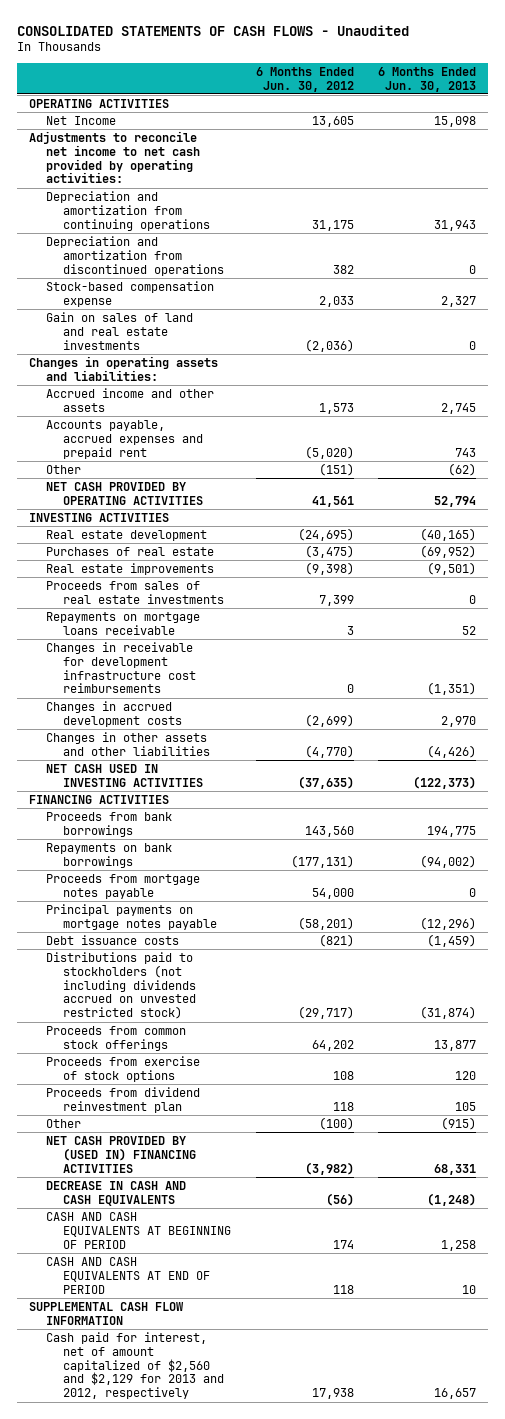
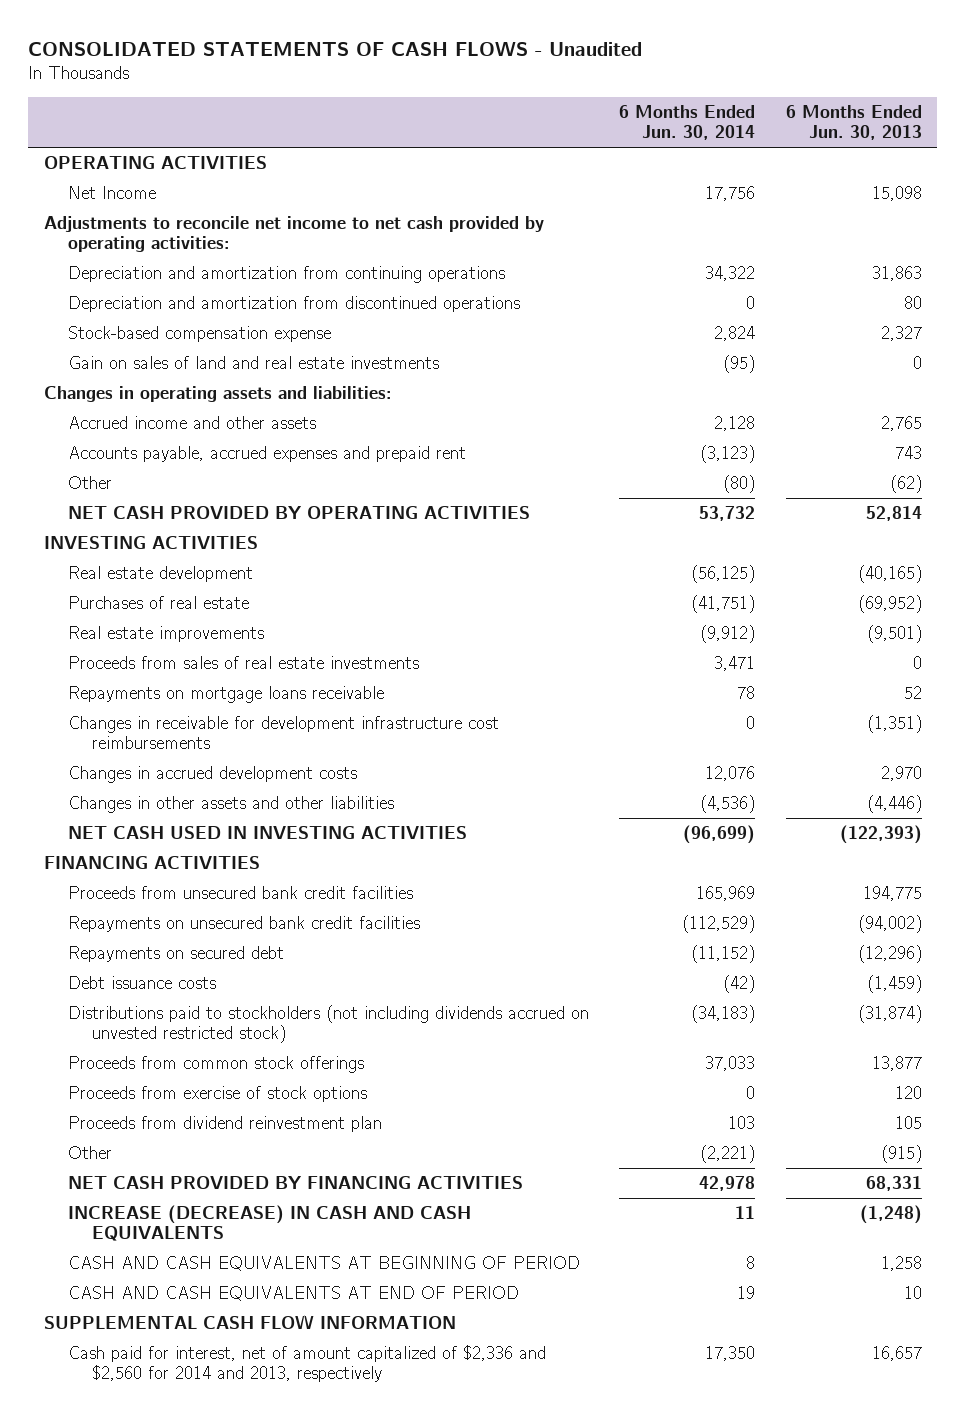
[255,66,354,92] 6 Months Ended Jun. 30, 2012 -> none
none -> [619,104,756,141] 6 Months Ended Jun. 30, 2014
[433,219,476,231] 31,943 -> [871,265,922,281] 31,863
[468,264,476,274] 0 -> [903,295,922,309] 80
[440,402,476,414] 2,745 -> [880,415,922,431] 2,765
[433,495,476,507] 52,794 -> [865,505,922,521] 52,814
[426,744,476,758] (4,426) -> [866,794,922,813] (4,446)
[412,775,476,789] (122,373) -> [839,824,922,844] (122,393)
[46,873,201,899] Proceeds from mortgage notes payable -> none
[46,811,173,837] Proceeds from bank borrowings -> [67,885,413,899] Proceeds from unsecured bank credit facilities
[46,842,173,868] Repayments on bank borrowings -> [67,915,420,932] Repayments on unsecured bank credit facilities
[46,903,218,930] Principal payments on mortgage notes payable -> [67,945,284,962] Repayments on secured debt
[46,1135,197,1173] NET CASH PROVIDED BY (USED IN) FINANCING ACTIVITIES -> [67,1175,523,1189] NET CASH PROVIDED BY FINANCING ACTIVITIES
[46,1180,187,1206] DECREASE IN CASH AND CASH EQUIVALENTS -> [67,1204,471,1242] INCREASE (DECREASE) IN CASH AND CASH EQUIVALENTS
[46,1331,225,1400] Cash paid for interest, net of amount capitalized of $2,560 and $2,129 for 2013 and 2012, respectively -> [67,1344,546,1383] Cash paid for interest, net of amount capitalized of $2,336 and $2,560 for 2014 and 2013, respectively

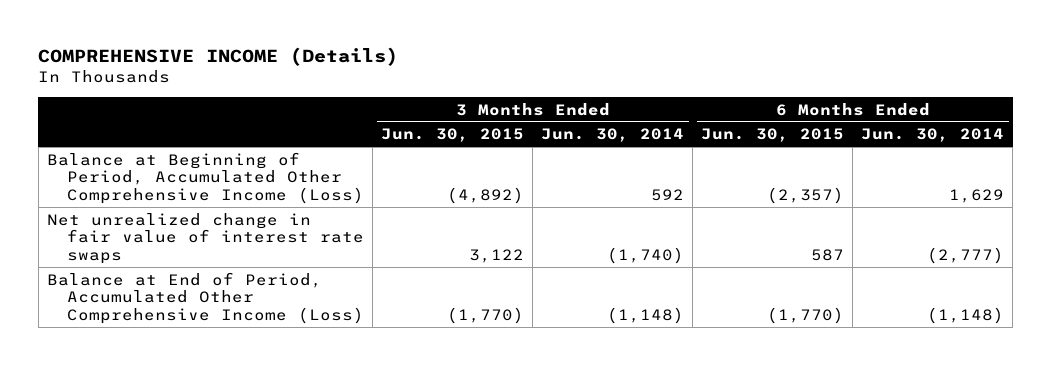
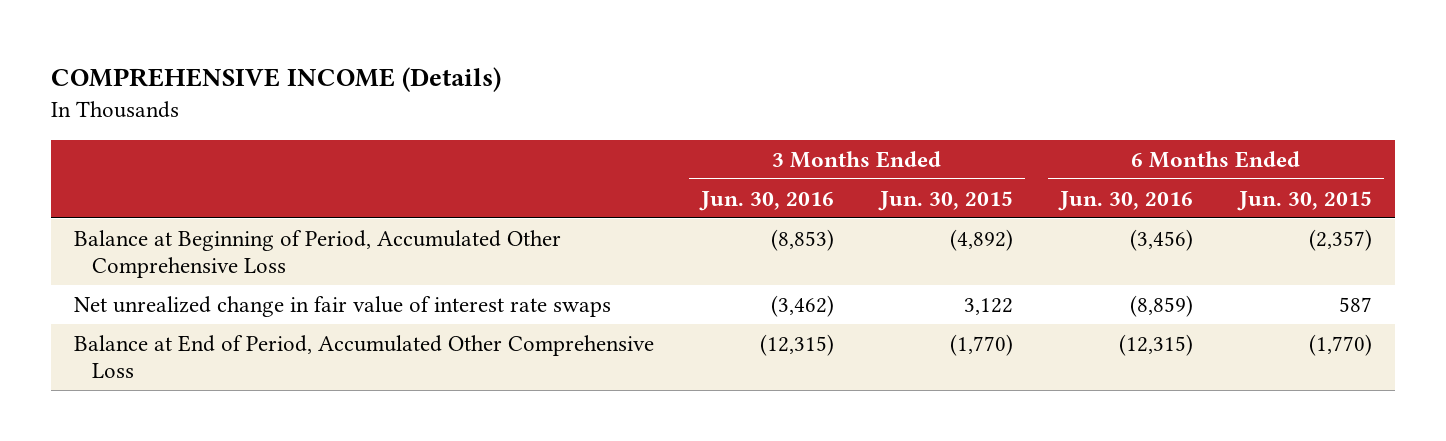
[541,128,685,143] Jun. 30, 2014 -> none
[861,128,1005,143] Jun. 30, 2014 -> none
none -> [698,190,834,211] Jun. 30, 2016
none -> [1057,190,1193,211] Jun. 30, 2016
[46,151,365,205] Balance at Beginning of Period, Accumulated Other Comprehensive Income (Loss) -> [74,229,562,279] Balance at Beginning of Period, Accumulated Other Comprehensive Loss
[46,271,365,325] Balance at End of Period, Accumulated Other Comprehensive Income (Loss) -> [74,334,655,379] Balance at End of Period, Accumulated Other Comprehensive Loss

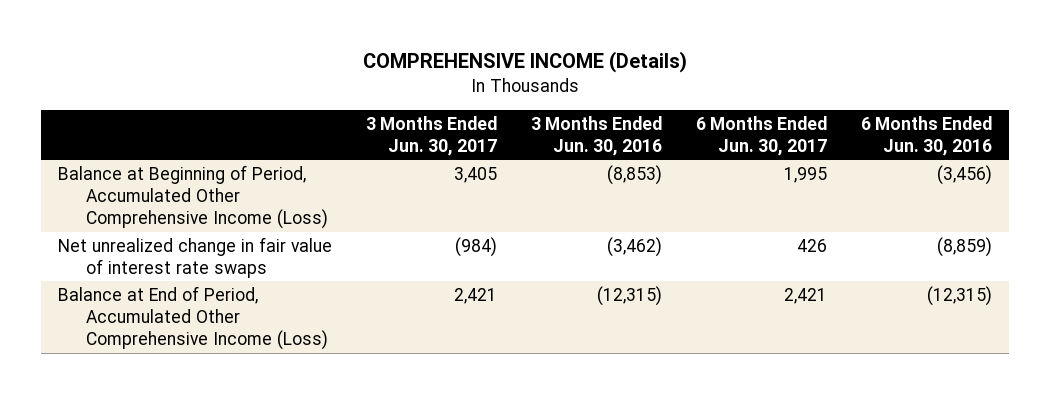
[878,190,1014,211] Jun. 30, 2015 -> none
[1237,190,1373,211] Jun. 30, 2015 -> none
none -> [366,115,498,156] 3 Months Ended Jun. 30, 2017
none -> [696,115,828,156] 6 Months Ended Jun. 30, 2017
[74,229,562,279] Balance at Beginning of Period, Accumulated Other Comprehensive Loss -> [58,164,328,230] Balance at Beginning of Period, Accumulated Other Comprehensive Income (Loss)
[74,334,655,379] Balance at End of Period, Accumulated Other Comprehensive Loss -> [58,285,328,351] Balance at End of Period, Accumulated Other Comprehensive Income (Loss)

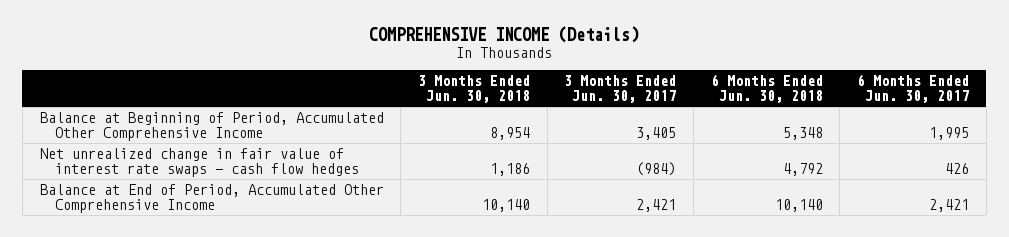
[531,115,663,156] 3 Months Ended Jun. 30, 2016 -> none
[861,115,993,156] 6 Months Ended Jun. 30, 2016 -> none
none -> [417,75,530,104] 3 Months Ended Jun. 30, 2018
none -> [710,74,823,104] 6 Months Ended Jun. 30, 2018
[58,164,328,230] Balance at Beginning of Period, Accumulated Other Comprehensive Income (Loss) -> [39,112,384,142] Balance at Beginning of Period, Accumulated Other Comprehensive Income
[58,236,333,279] Net unrealized change in fair value of interest rate swaps -> [39,148,360,178] Net unrealized change in fair value of interest rate swaps - cash flow hedges
[58,285,328,351] Balance at End of Period, Accumulated Other Comprehensive Income (Loss) -> [39,184,384,214] Balance at End of Period, Accumulated Other Comprehensive Income

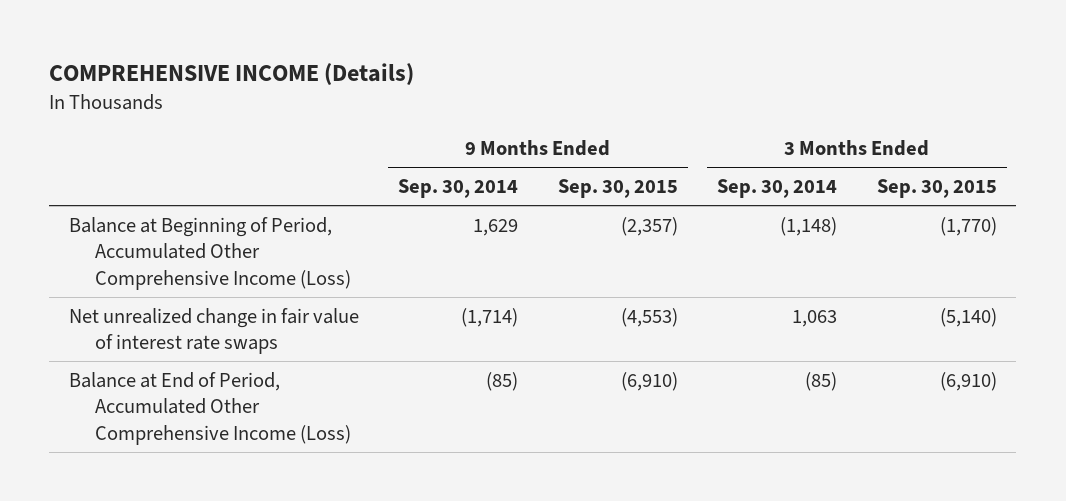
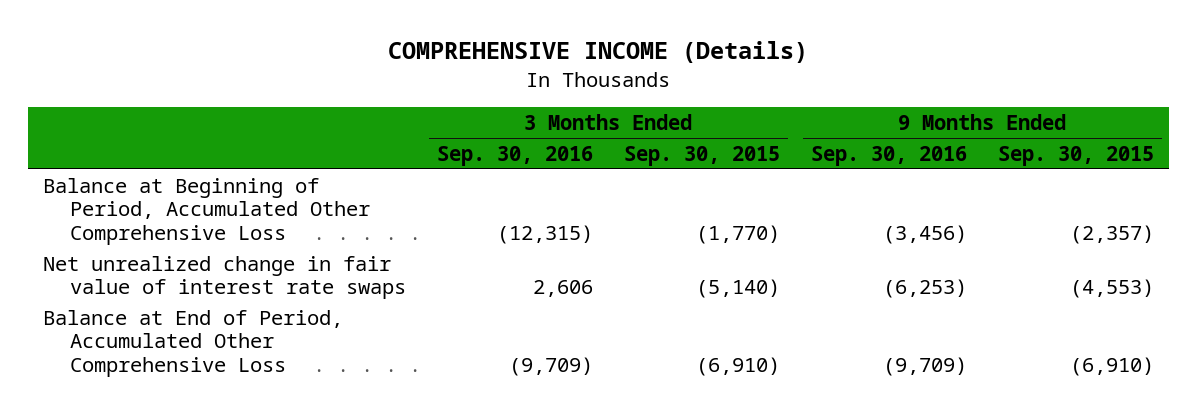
[398,179,519,199] Sep. 30, 2014 -> none
[717,179,838,199] Sep. 30, 2014 -> none
none -> [436,145,593,166] Sep. 30, 2016
none -> [810,145,967,166] Sep. 30, 2016
[68,216,352,290] Balance at Beginning of Period, Accumulated Other Comprehensive Income (Loss) -> [43,177,370,246] Balance at Beginning of Period, Accumulated Other Comprehensive Loss
[68,371,352,445] Balance at End of Period, Accumulated Other Comprehensive Income (Loss) -> [43,309,344,378] Balance at End of Period, Accumulated Other Comprehensive Loss

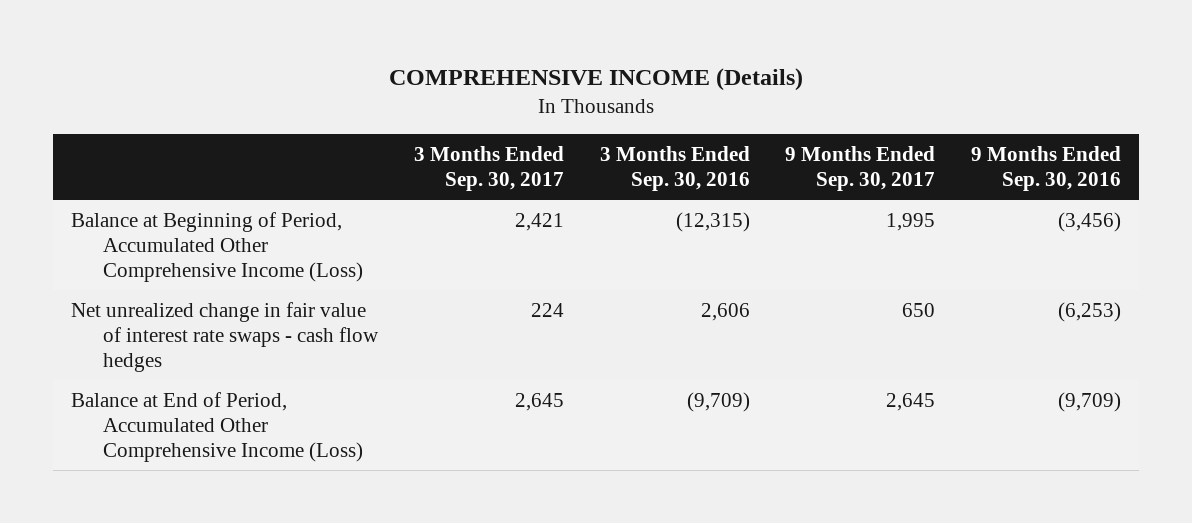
[623,145,780,166] Sep. 30, 2015 -> none
[997,145,1154,166] Sep. 30, 2015 -> none
none -> [413,145,564,192] 3 Months Ended Sep. 30, 2017
none -> [785,145,936,192] 9 Months Ended Sep. 30, 2017
[43,177,370,246] Balance at Beginning of Period, Accumulated Other Comprehensive Loss -> [70,211,364,282] Balance at Beginning of Period, Accumulated Other Comprehensive Income (Loss)
[43,255,406,300] Net unrealized change in fair value of interest rate swaps -> [70,301,380,372] Net unrealized change in fair value of interest rate swaps - cash flow hedges
[43,309,344,378] Balance at End of Period, Accumulated Other Comprehensive Loss -> [70,391,364,462] Balance at End of Period, Accumulated Other Comprehensive Income (Loss)

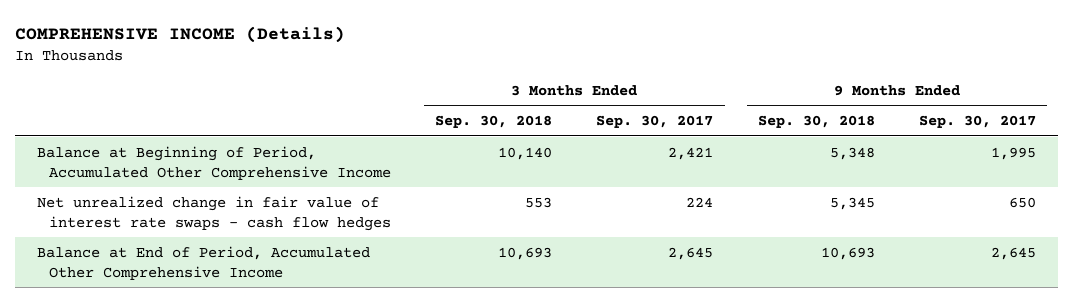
[599,145,750,192] 3 Months Ended Sep. 30, 2016 -> none
[971,145,1122,192] 9 Months Ended Sep. 30, 2016 -> none
none -> [435,115,553,129] Sep. 30, 2018
none -> [757,115,875,129] Sep. 30, 2018
[70,211,364,282] Balance at Beginning of Period, Accumulated Other Comprehensive Income (Loss) -> [36,145,391,180] Balance at Beginning of Period, Accumulated Other Comprehensive Income
[70,391,364,462] Balance at End of Period, Accumulated Other Comprehensive Income (Loss) -> [36,245,370,280] Balance at End of Period, Accumulated Other Comprehensive Income

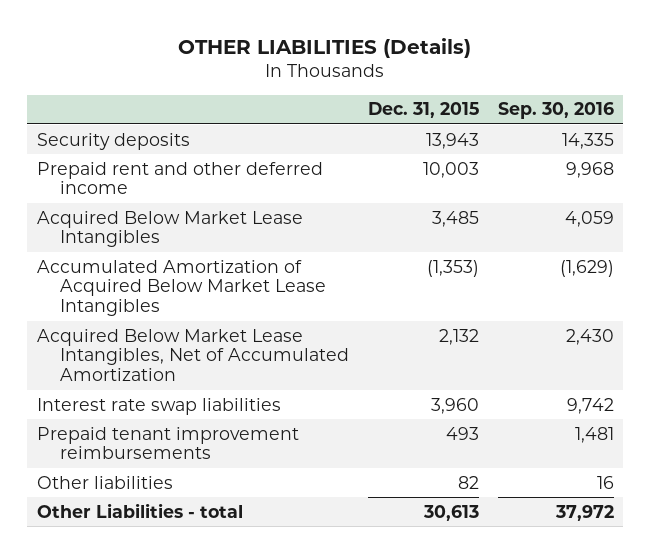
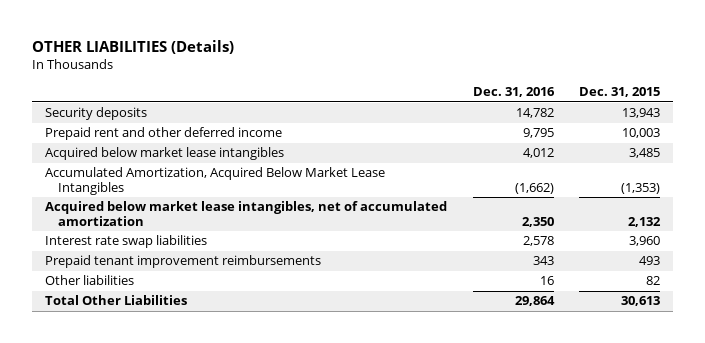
[497,102,614,120] Sep. 30, 2016 -> none
none -> [472,87,555,98] Dec. 31, 2016
[36,210,303,248] Acquired Below Market Lease Intangibles -> [45,147,285,161] Acquired below market lease intangibles
[36,259,327,317] Accumulated Amortization of Acquired Below Market Lease Intangibles -> [45,167,386,196] Accumulated Amortization, Acquired Below Market Lease Intangibles
[36,328,350,382] Acquired Below Market Lease Intangibles, Net of Accumulated Amortization -> [45,201,448,227] Acquired below market lease intangibles, net of accumulated amortization
[36,502,243,518] Other Liabilities - total -> [45,295,188,306] Total Other Liabilities

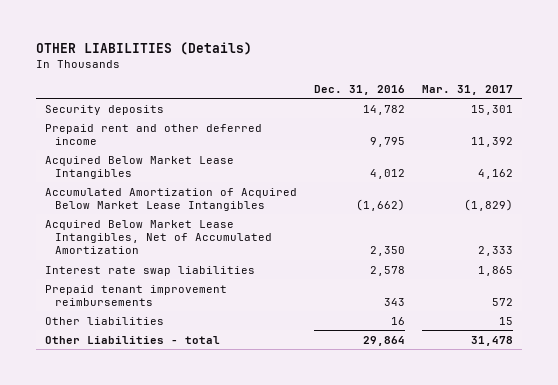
[578,87,660,98] Dec. 31, 2015 -> none
none -> [422,84,514,95] Mar. 31, 2017
[45,147,285,161] Acquired below market lease intangibles -> [44,155,234,179] Acquired Below Market Lease Intangibles
[45,167,386,196] Accumulated Amortization, Acquired Below Market Lease Intangibles -> [44,187,297,211] Accumulated Amortization of Acquired Below Market Lease Intangibles
[45,201,448,227] Acquired below market lease intangibles, net of accumulated amortization -> [44,219,273,255] Acquired Below Market Lease Intangibles, Net of Accumulated Amortization
[45,295,188,306] Total Other Liabilities -> [44,335,220,344] Other Liabilities - total

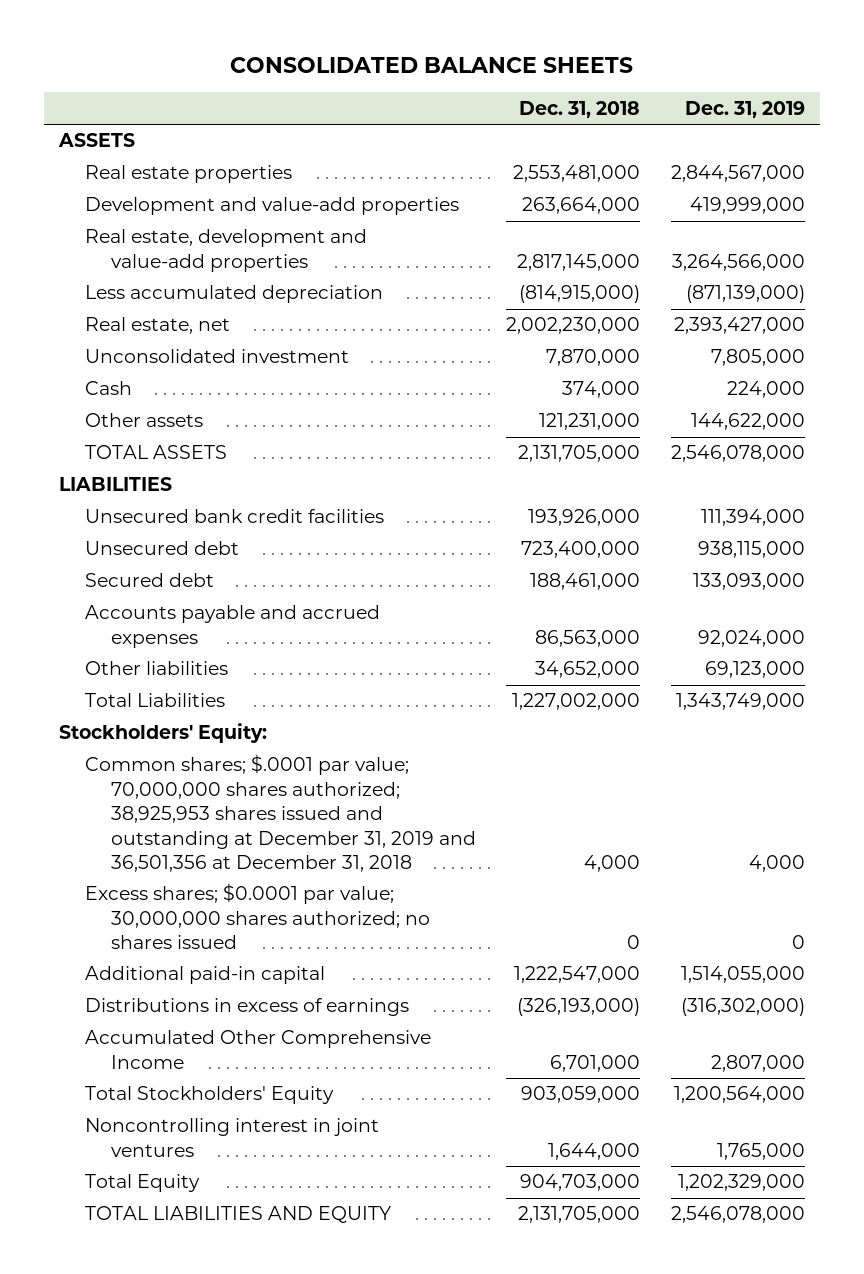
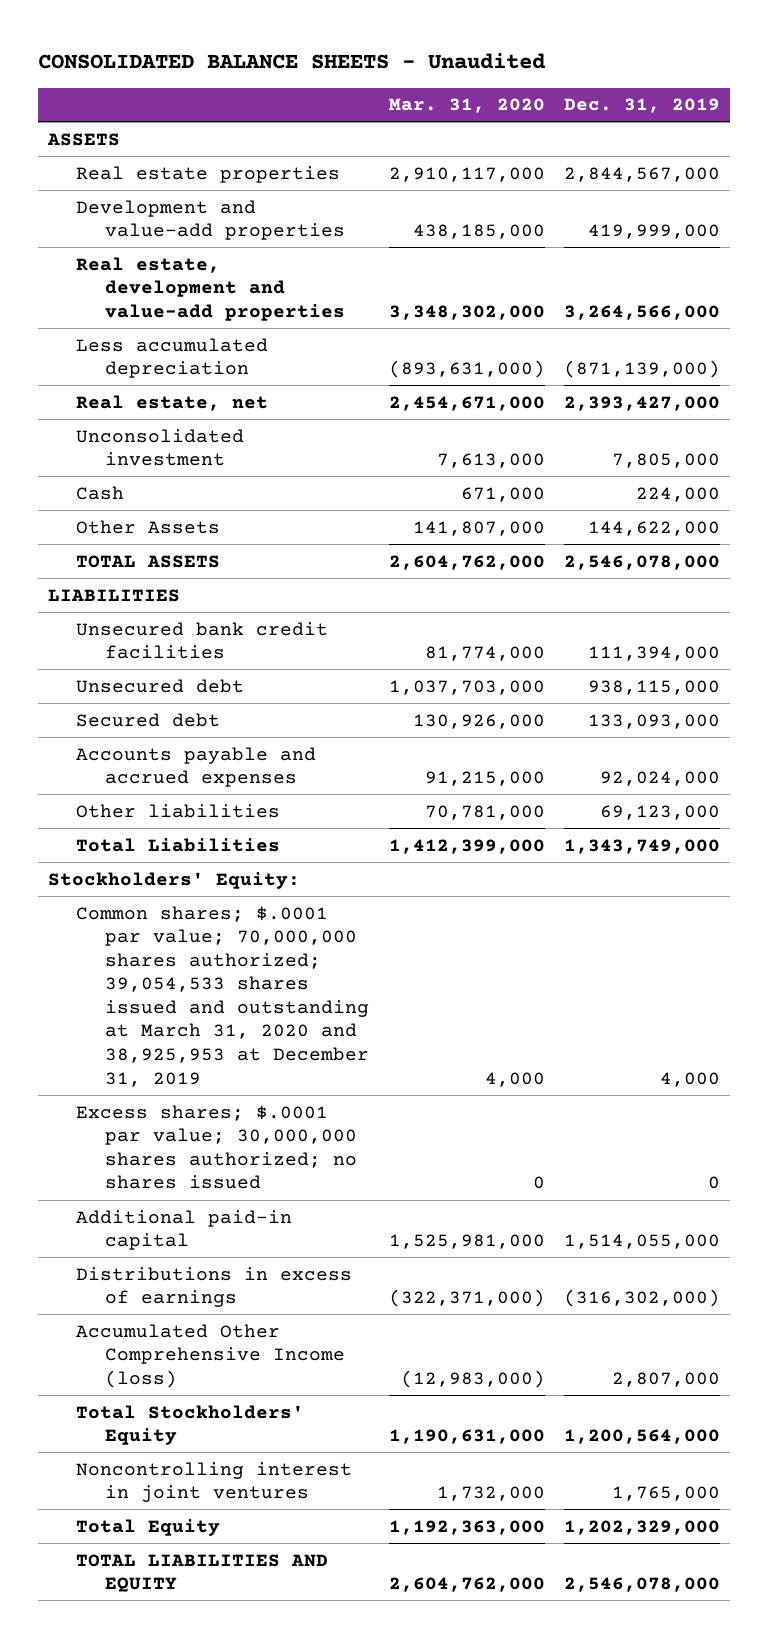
[229,57,633,74] CONSOLIDATED BALANCE SHEETS -> [37,53,546,70] CONSOLIDATED BALANCE SHEETS - Unaudited
[519,100,641,118] Dec. 31, 2018 -> none
none -> [388,98,545,114] Mar. 31, 2020
[84,413,203,428] Other assets -> [76,519,221,534] Other Assets
[84,754,476,873] Common shares; $.0001 par value; 70,000,000 shares authorized; 38,925,953 shares issued and outstanding at December 31, 2019 and 36,501,356 at December 31, 2018 -> [76,905,370,1087] Common shares; $.0001 par value; 70,000,000 shares authorized; 39,054,533 shares issued and outstanding at March 31, 2020 and 38,925,953 at December 31, 2019
[84,883,430,950] Excess shares; $0.0001 par value; 30,000,000 shares authorized; no shares issued -> [76,1104,358,1190] Excess shares; $.0001 par value; 30,000,000 shares authorized; no shares issued
[84,1030,431,1069] Accumulated Other Comprehensive Income -> [76,1323,346,1388] Accumulated Other Comprehensive Income (loss)

